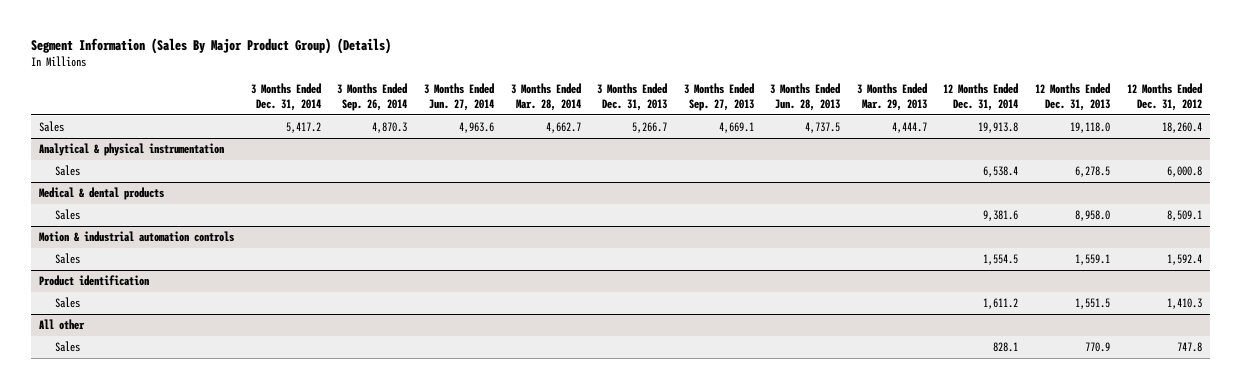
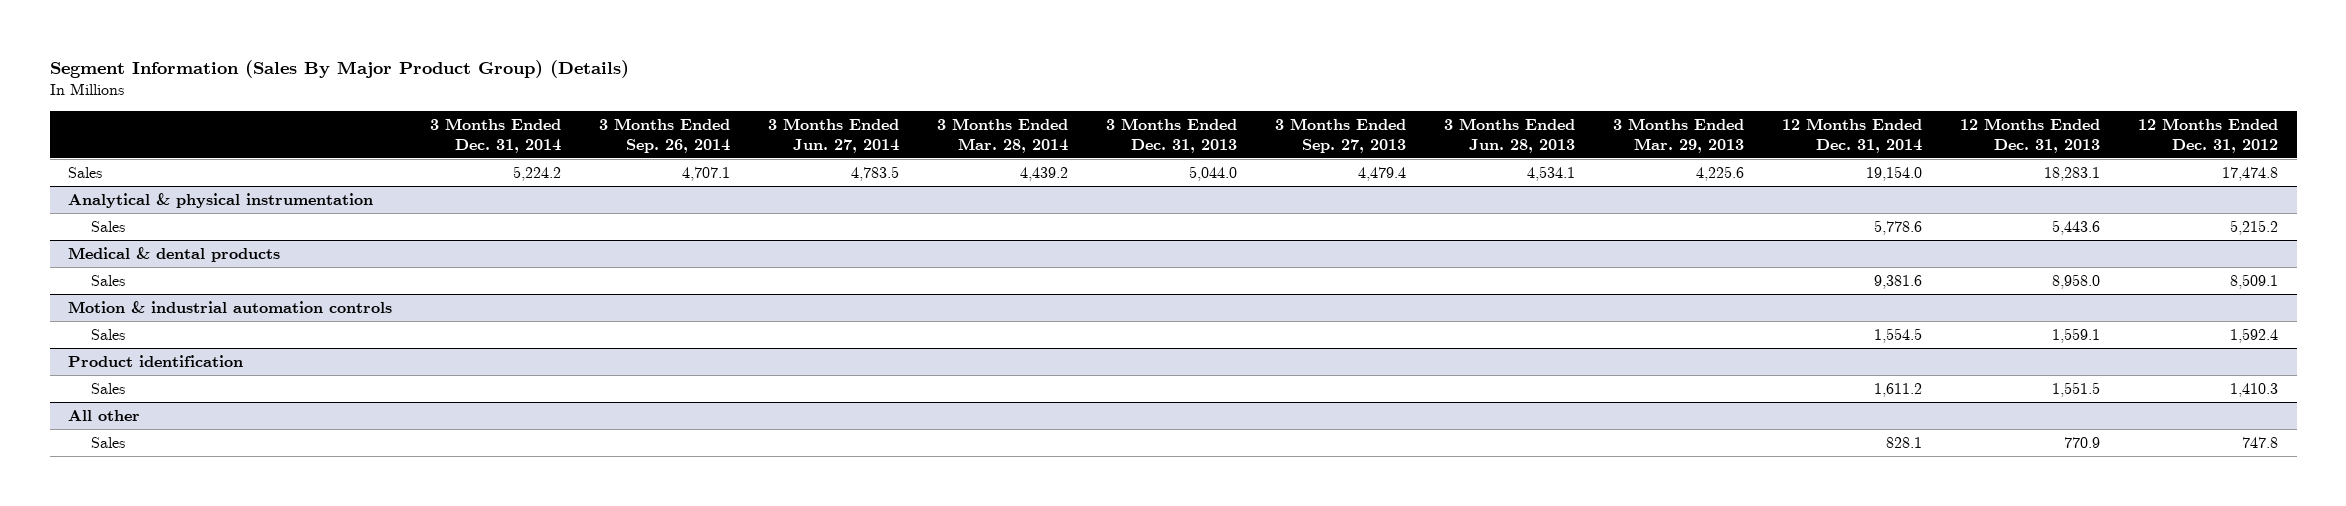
[285,122,321,134] 5,417.2 -> [513,165,562,181] 5,224.2
[372,122,408,134] 4,870.3 -> [682,166,731,181] 4,707.1
[459,122,495,134] 4,963.6 -> [851,165,900,181] 4,783.5
[545,122,581,134] 4,662.7 -> [1020,166,1069,181] 4,439.2
[632,122,668,134] 5,266.7 -> [1189,165,1238,181] 5,044.0
[718,122,754,134] 4,669.1 -> [1357,166,1406,181] 4,479.4
[805,122,841,134] 4,737.5 -> [1526,165,1575,181] 4,534.1
[891,122,927,134] 4,444.7 -> [1695,165,1744,181] 4,225.6
[978,122,1019,134] 19,913.8 -> [1865,165,1922,181] 19,154.0
[1069,122,1110,134] 19,118.0 -> [2043,166,2100,181] 18,283.1
[1161,122,1202,134] 18,260.4 -> [2221,166,2278,181] 17,474.8
[983,166,1019,178] 6,538.4 -> [1873,219,1922,235] 5,778.6
[1074,166,1110,178] 6,278.5 -> [2051,219,2100,235] 5,443.6
[1166,166,1202,178] 6,000.8 -> [2229,219,2278,235] 5,215.2

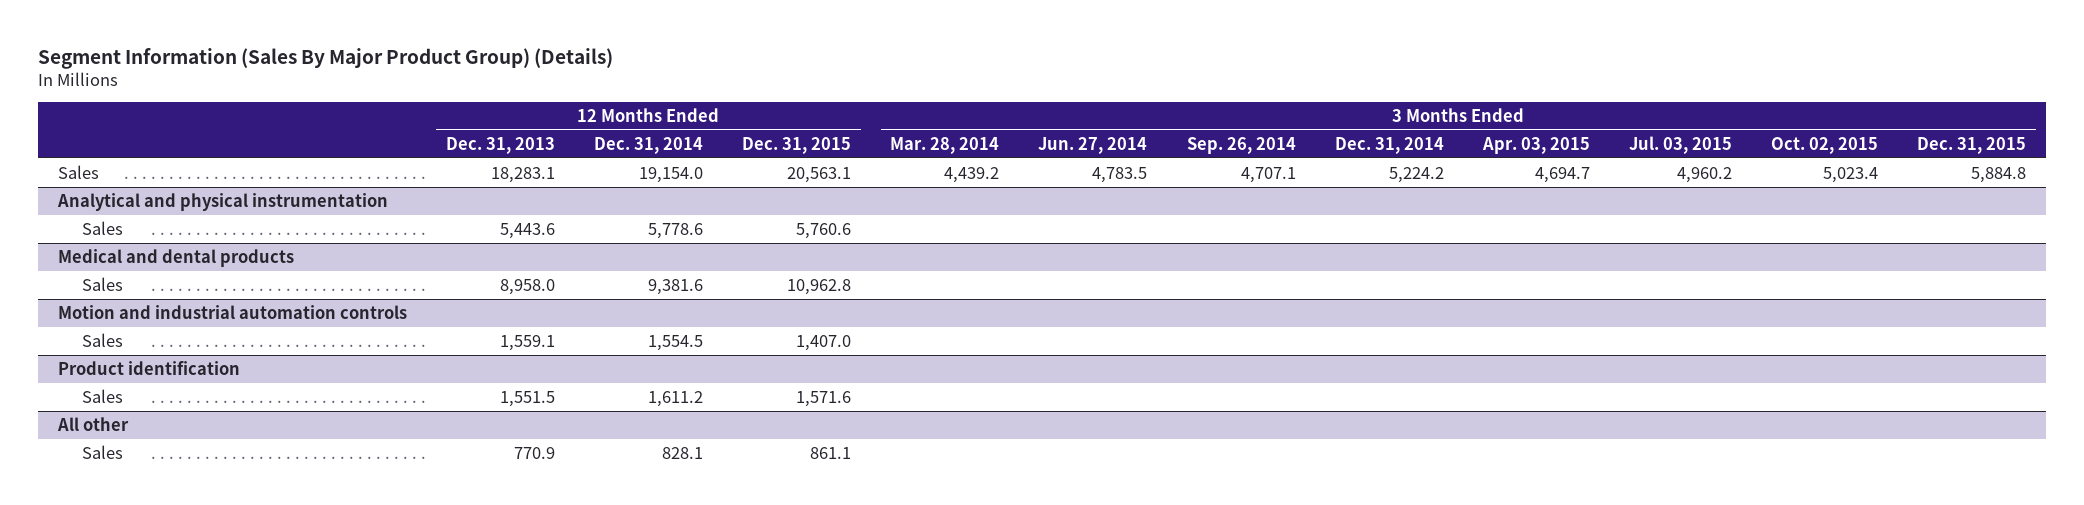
[1106,117,1238,153] 3 Months Ended Dec. 31, 2013 -> none
[1274,117,1406,153] 3 Months Ended Sep. 27, 2013 -> none
[1443,117,1575,153] 3 Months Ended Jun. 28, 2013 -> none
[1612,117,1744,153] 3 Months Ended Mar. 29, 2013 -> none
[2137,117,2278,153] 12 Months Ended Dec. 31, 2012 -> none
none -> [742,136,852,154] Dec. 31, 2015
none -> [1481,136,1590,154] Apr. 03, 2015
none -> [1629,135,1733,154] Jul. 03, 2015
none -> [1771,136,1879,154] Oct. 02, 2015
none -> [1917,136,2027,154] Dec. 31, 2015
[68,192,374,208] Analytical & physical instrumentation -> [56,192,388,211] Analytical and physical instrumentation
[68,246,281,262] Medical & dental products -> [57,248,294,267] Medical and dental products
[68,300,393,313] Motion & industrial automation controls -> [57,304,407,319] Motion and industrial automation controls

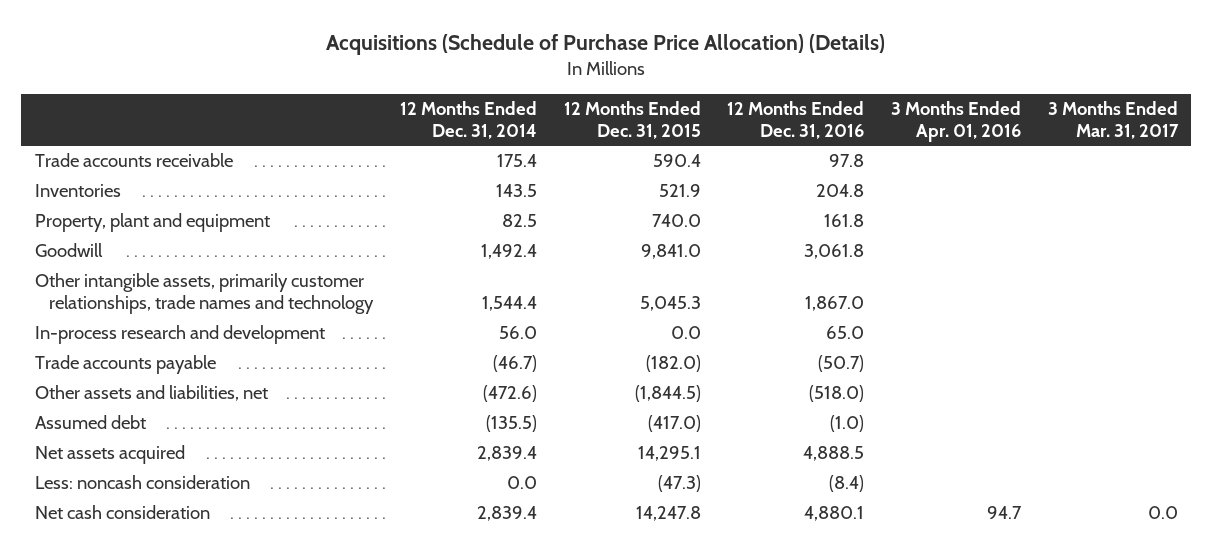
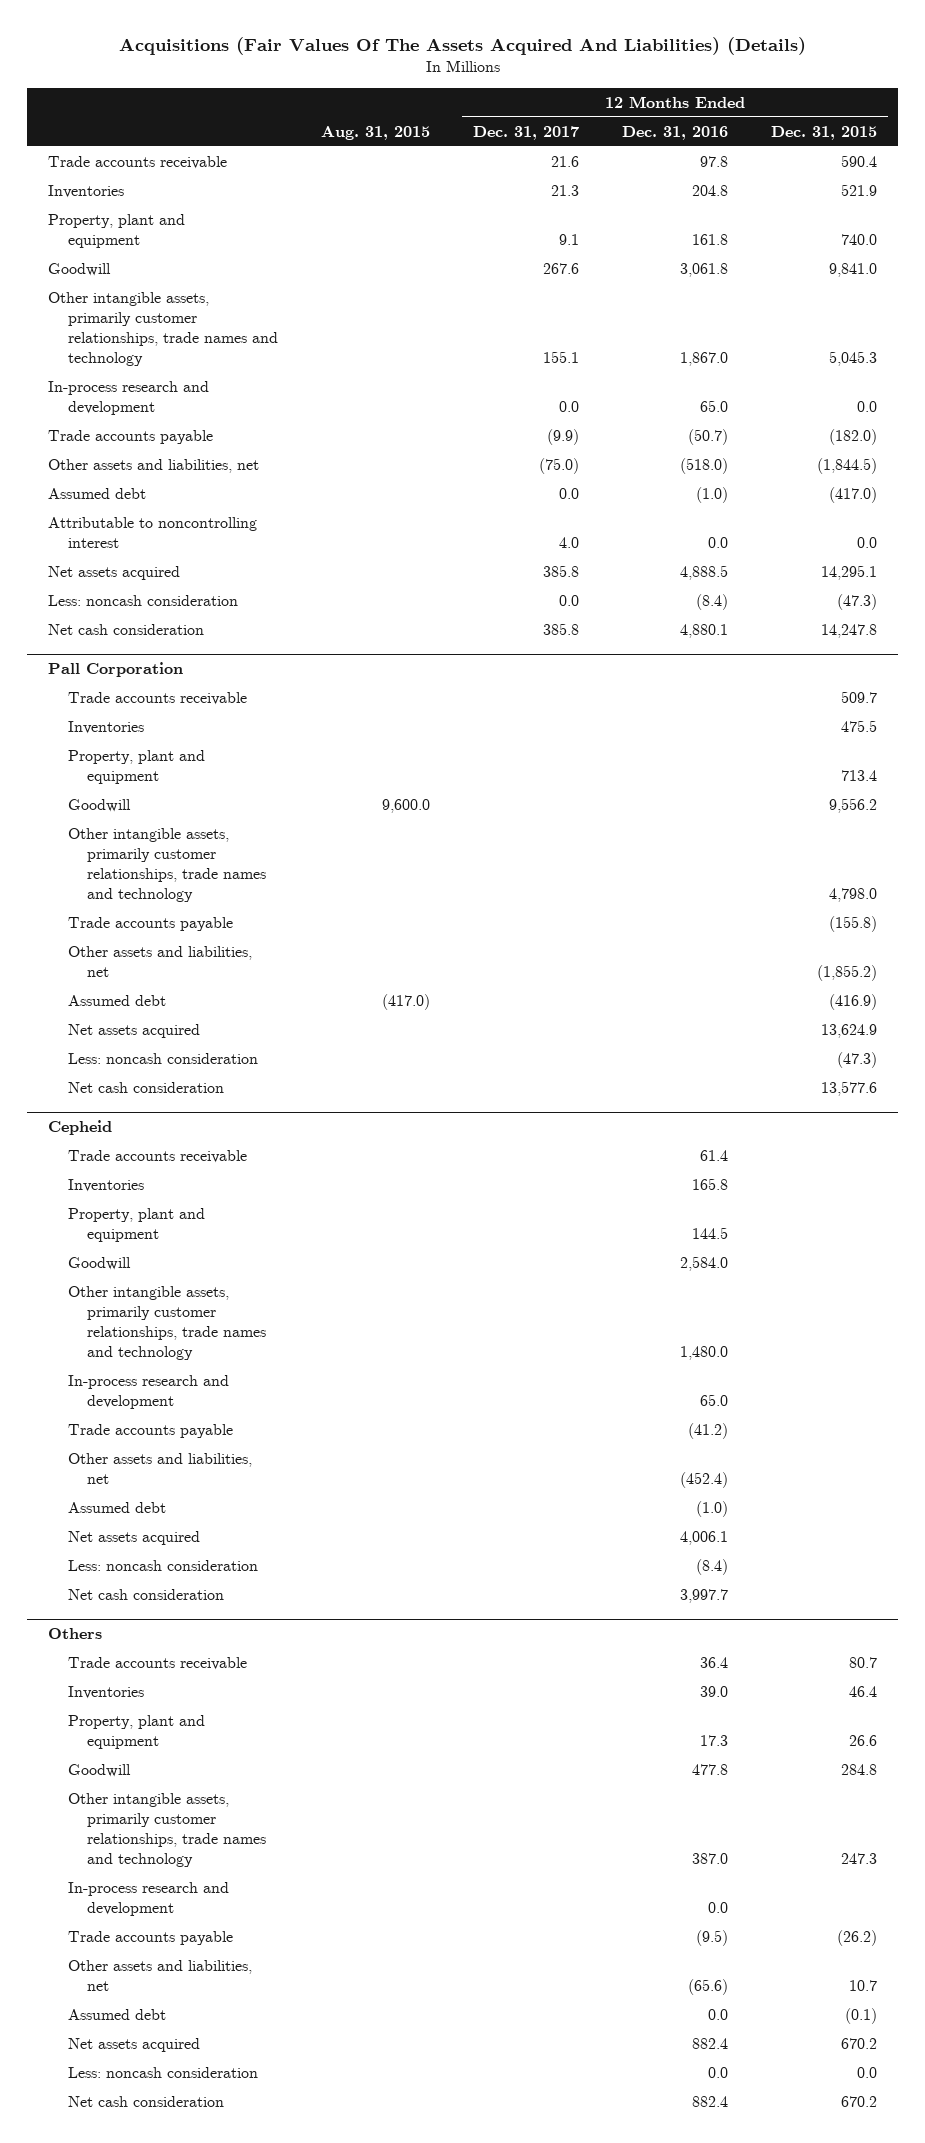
[326,34,886,56] Acquisitions (Schedule of Purchase Price Allocation) (Details) -> [118,37,806,56] Acquisitions (Fair Values Of The Assets Acquired And Liabilities) (Details)
[399,100,537,139] 12 Months Ended Dec. 31, 2014 -> none
[891,100,1022,142] 3 Months Ended Apr. 01, 2016 -> none
[1047,100,1179,139] 3 Months Ended Mar. 31, 2017 -> none
none -> [320,125,430,140] Aug. 31, 2015
none -> [472,125,579,140] Dec. 31, 2017
none -> [48,516,258,548] Attributable to noncontrolling interest
none -> [48,661,184,677] Pall Corporation
none -> [67,691,247,705] Trade accounts receivable
none -> [67,720,144,734] Inventories
none -> [67,749,205,784] Property, plant and equipment
none -> [67,798,131,812] Goodwill
none -> [67,827,266,903] Other intangible assets, primarily customer relationships, trade names and technology
none -> [67,916,233,931] Trade accounts payable
none -> [67,945,252,977] Other assets and liabilities, net
none -> [67,994,166,1006] Assumed debt
none -> [67,1023,200,1038] Net assets acquired
none -> [67,1052,258,1064] Less: noncash consideration
none -> [67,1081,224,1093] Net cash consideration
none -> [48,1119,113,1135] Cepheid
none -> [67,1149,247,1163] Trade accounts receivable
none -> [67,1178,144,1192] Inventories
none -> [67,1207,205,1242] Property, plant and equipment
none -> [67,1256,131,1270] Goodwill
none -> [67,1285,266,1361] Other intangible assets, primarily customer relationships, trade names and technology
none -> [67,1374,229,1409] In-process research and development
none -> [67,1423,233,1438] Trade accounts payable
none -> [67,1452,252,1484] Other assets and liabilities, net
none -> [67,1501,166,1513] Assumed debt
none -> [67,1530,200,1545] Net assets acquired
none -> [67,1559,258,1571] Less: noncash consideration
none -> [67,1588,224,1600] Net cash consideration
none -> [48,1627,103,1639] Others
none -> [67,1656,247,1670] Trade accounts receivable
none -> [67,1685,144,1699] Inventories
none -> [67,1714,205,1749] Property, plant and equipment
none -> [67,1763,131,1777] Goodwill
none -> [67,1792,266,1868] Other intangible assets, primarily customer relationships, trade names and technology
none -> [67,1881,229,1916] In-process research and development
none -> [67,1930,233,1945] Trade accounts payable
none -> [67,1959,252,1991] Other assets and liabilities, net
none -> [67,2008,166,2020] Assumed debt
none -> [67,2037,200,2052] Net assets acquired
none -> [67,2066,258,2078] Less: noncash consideration
none -> [67,2095,224,2107] Net cash consideration

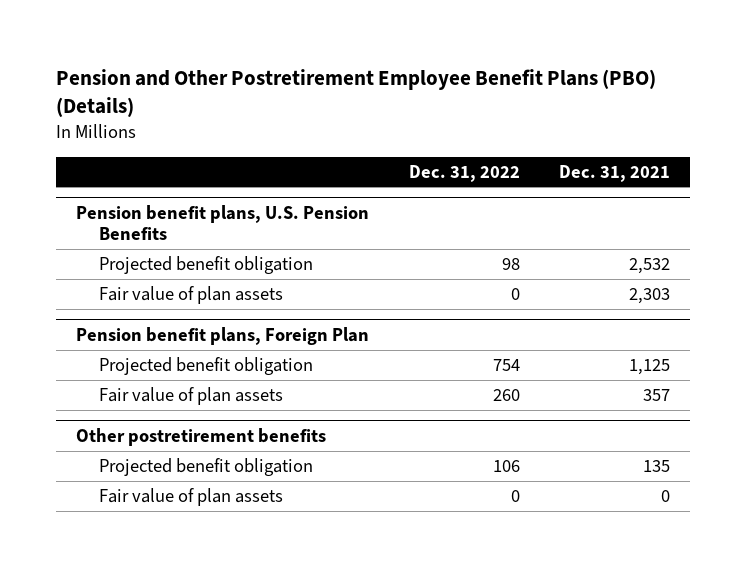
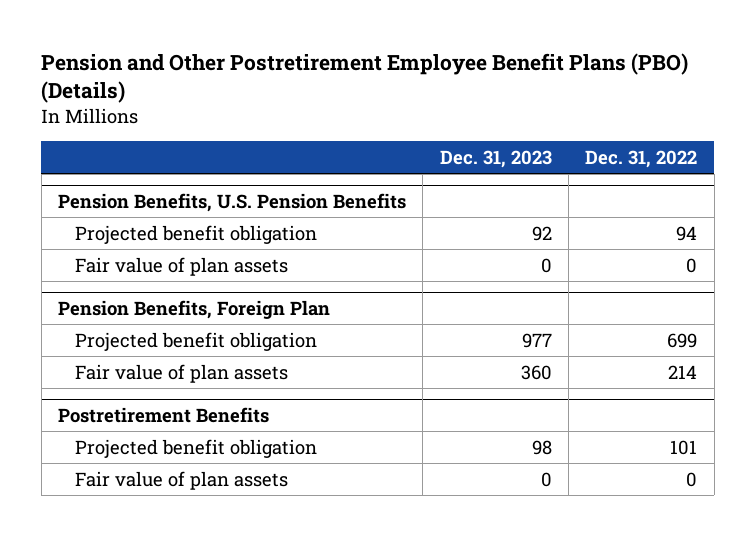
[559,164,671,182] Dec. 31, 2021 -> none
none -> [439,149,552,168] Dec. 31, 2023
[76,204,370,241] Pension benefit plans, U.S. Pension Benefits -> [57,192,406,212] Pension Benefits, U.S. Pension Benefits
[501,258,520,271] 98 -> [676,225,698,241] 94
[76,326,370,345] Pension benefit plans, Foreign Plan -> [57,299,330,319] Pension Benefits, Foreign Plan
[492,359,520,372] 754 -> [667,332,698,348] 699
[492,389,520,402] 260 -> [668,364,698,379] 214
[76,427,327,446] Other postretirement benefits -> [57,406,269,423] Postretirement Benefits
[492,460,520,473] 106 -> [670,439,698,455] 101

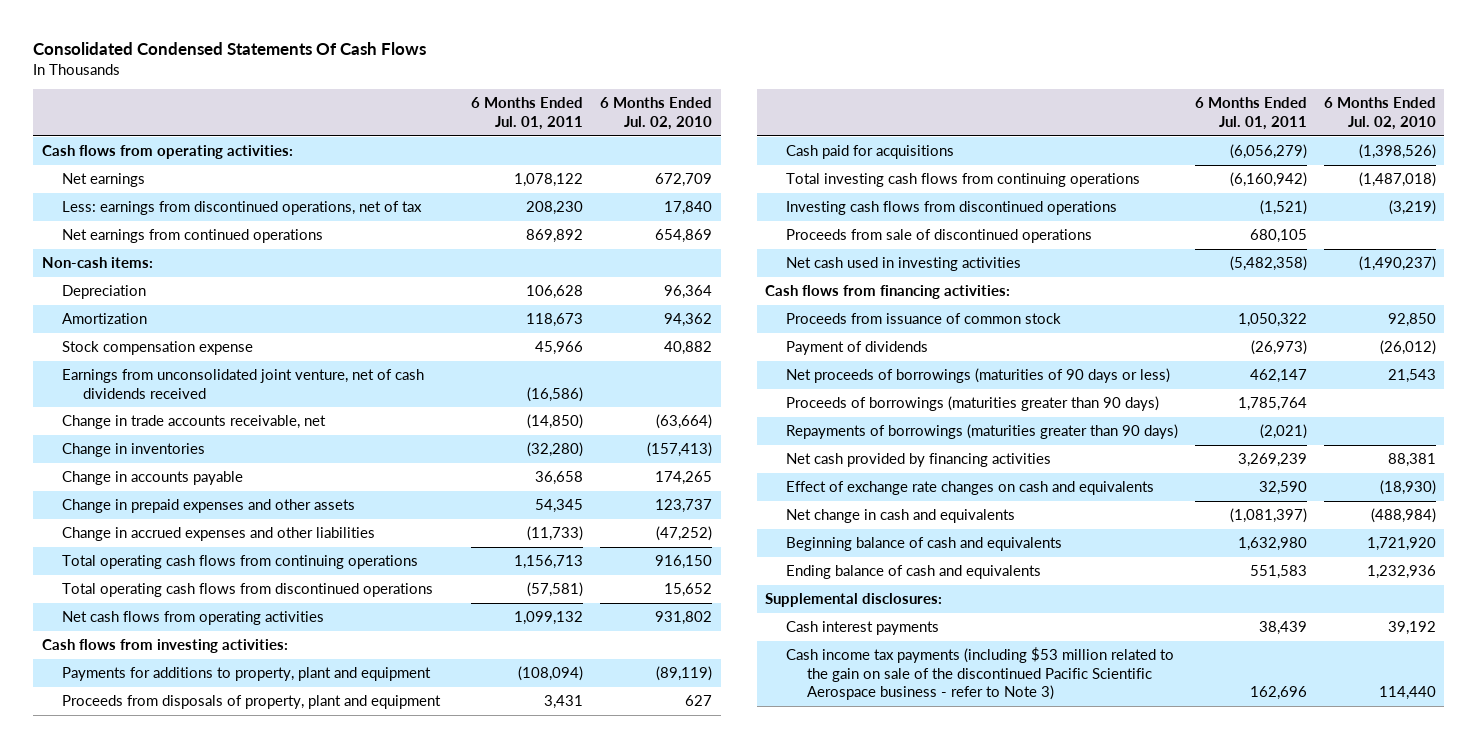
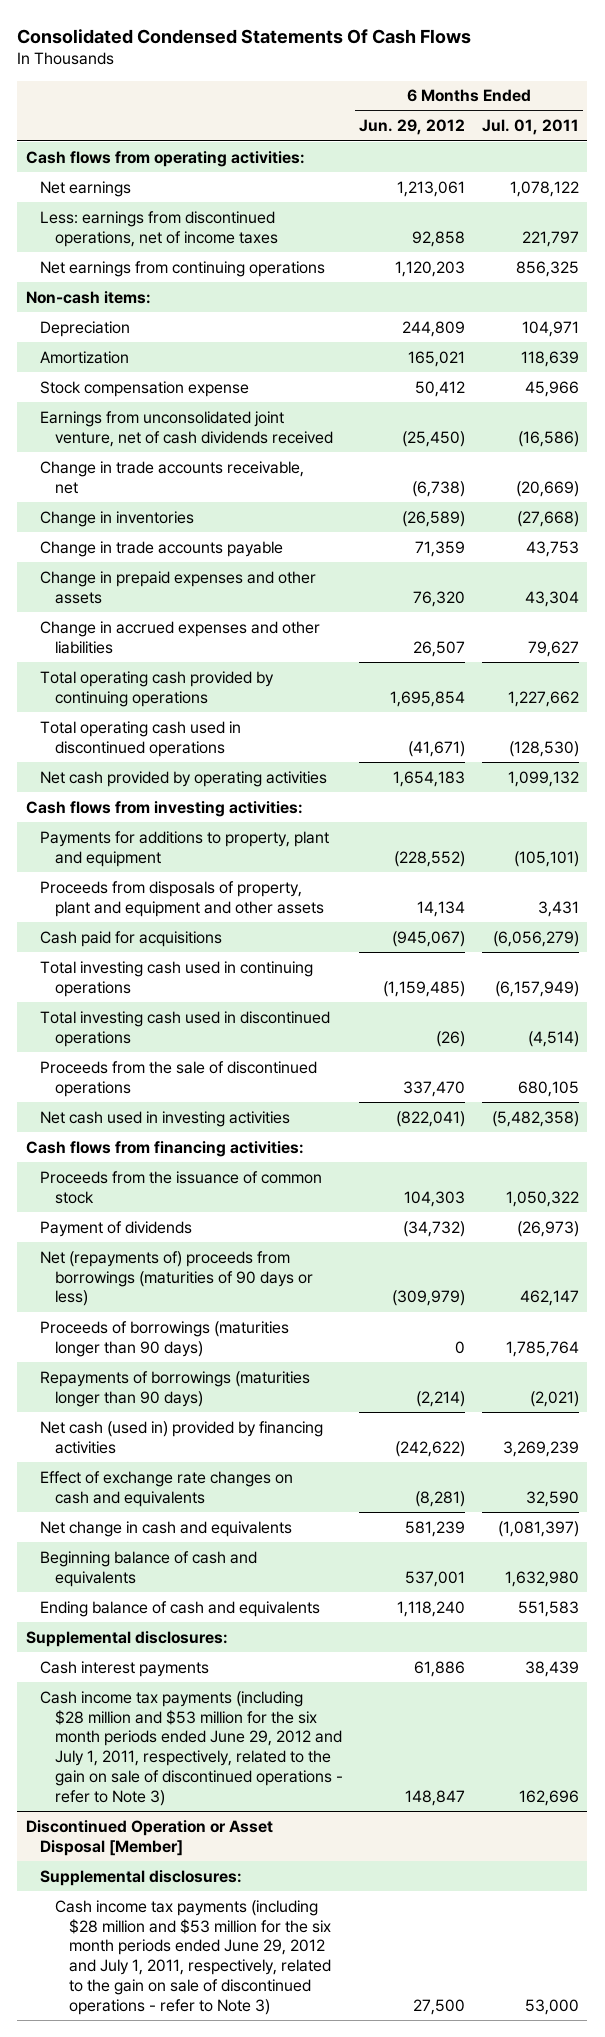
[600,97,713,130] 6 Months Ended Jul. 02, 2010 -> none
none -> [359,119,466,136] Jun. 29, 2012
[62,201,423,216] Less: earnings from discontinued operations, net of tax -> [40,210,278,247] Less: earnings from discontinued operations, net of income taxes
[526,201,584,216] 208,230 -> [521,230,579,247] 221,797
[62,229,324,244] Net earnings from continued operations -> [40,260,326,277] Net earnings from continuing operations
[526,229,584,244] 869,892 -> [515,260,579,277] 856,325
[526,285,584,300] 106,628 -> [521,320,579,337] 104,971
[526,313,584,328] 118,673 -> [520,350,579,367] 118,639
[527,414,584,430] (14,850) -> [515,480,579,497] (20,669)
[527,442,584,458] (32,280) -> [516,510,579,527] (27,668)
[62,471,244,486] Change in accounts payable -> [40,540,284,557] Change in trade accounts payable
[535,471,584,486] 36,658 -> [525,540,579,557] 43,753
[535,499,584,514] 54,345 -> [524,590,579,607] 43,304
[527,526,584,542] (11,733) -> [527,640,579,657] 79,627
[62,555,419,570] Total operating cash flows from continuing operations -> [40,670,275,707] Total operating cash provided by continuing operations
[514,555,584,570] 1,156,713 -> [507,690,579,707] 1,227,662
[62,583,434,598] Total operating cash flows from discontinued operations -> [40,720,242,757] Total operating cash used in discontinued operations
[527,582,584,598] (57,581) -> [508,740,579,757] (128,530)
[62,611,325,626] Net cash flows from operating activities -> [40,770,328,787] Net cash provided by operating activities
[518,666,584,682] (108,094) -> [513,850,579,867] (105,101)
[62,695,442,710] Proceeds from disposals of property, plant and equipment -> [40,880,324,917] Proceeds from disposals of property, plant and equipment and other assets
[786,173,1141,188] Total investing cash flows from continuing operations -> [40,960,314,997] Total investing cash used in continuing operations
[1229,172,1307,188] (6,160,942) -> [494,980,579,997] (6,157,949)
[786,201,1118,216] Investing cash flows from discontinued operations -> [40,1010,331,1047] Total investing cash used in discontinued operations
[1259,200,1307,216] (1,521) -> [527,1030,579,1047] (4,514)
[786,229,1093,244] Proceeds from sale of discontinued operations -> [40,1060,318,1097] Proceeds from the sale of discontinued operations
[786,313,1062,325] Proceeds from issuance of common stock -> [40,1170,323,1204] Proceeds from the issuance of common stock
[786,368,1171,384] Net proceeds of borrowings (maturities of 90 days or less) -> [40,1250,313,1307] Net (repayments of) proceeds from borrowings (maturities of 90 days or less)
[786,396,1160,412] Proceeds of borrowings (maturities greater than 90 days) -> [40,1320,290,1357] Proceeds of borrowings (maturities longer than 90 days)
[786,424,1179,440] Repayments of borrowings (maturities greater than 90 days) -> [40,1370,311,1407] Repayments of borrowings (maturities longer than 90 days)
[786,453,1052,468] Net cash provided by financing activities -> [40,1420,324,1454] Net cash (used in) provided by financing activities
[786,647,1175,700] Cash income tax payments (including $53 million related to the gain on sale of the discontinued Pacific Scientific Aerospace business - refer to Note 3) -> [40,1690,343,1806] Cash income tax payments (including $28 million and $53 million for the six month periods ended June 29, 2012 and July 1, 2011, respectively, related to the gain on sale of discontinued operations - refer to Note 3)
none -> [25,1819,273,1856] Discontinued Operation or Asset Disposal [Member]
none -> [40,1869,243,1886] Supplemental disclosures:
none -> [54,1899,332,2015] Cash income tax payments (including $28 million and $53 million for the six month periods ended June 29, 2012 and July 1, 2011, respectively, related to the gain on sale of discontinued operations - refer to Note 3)

